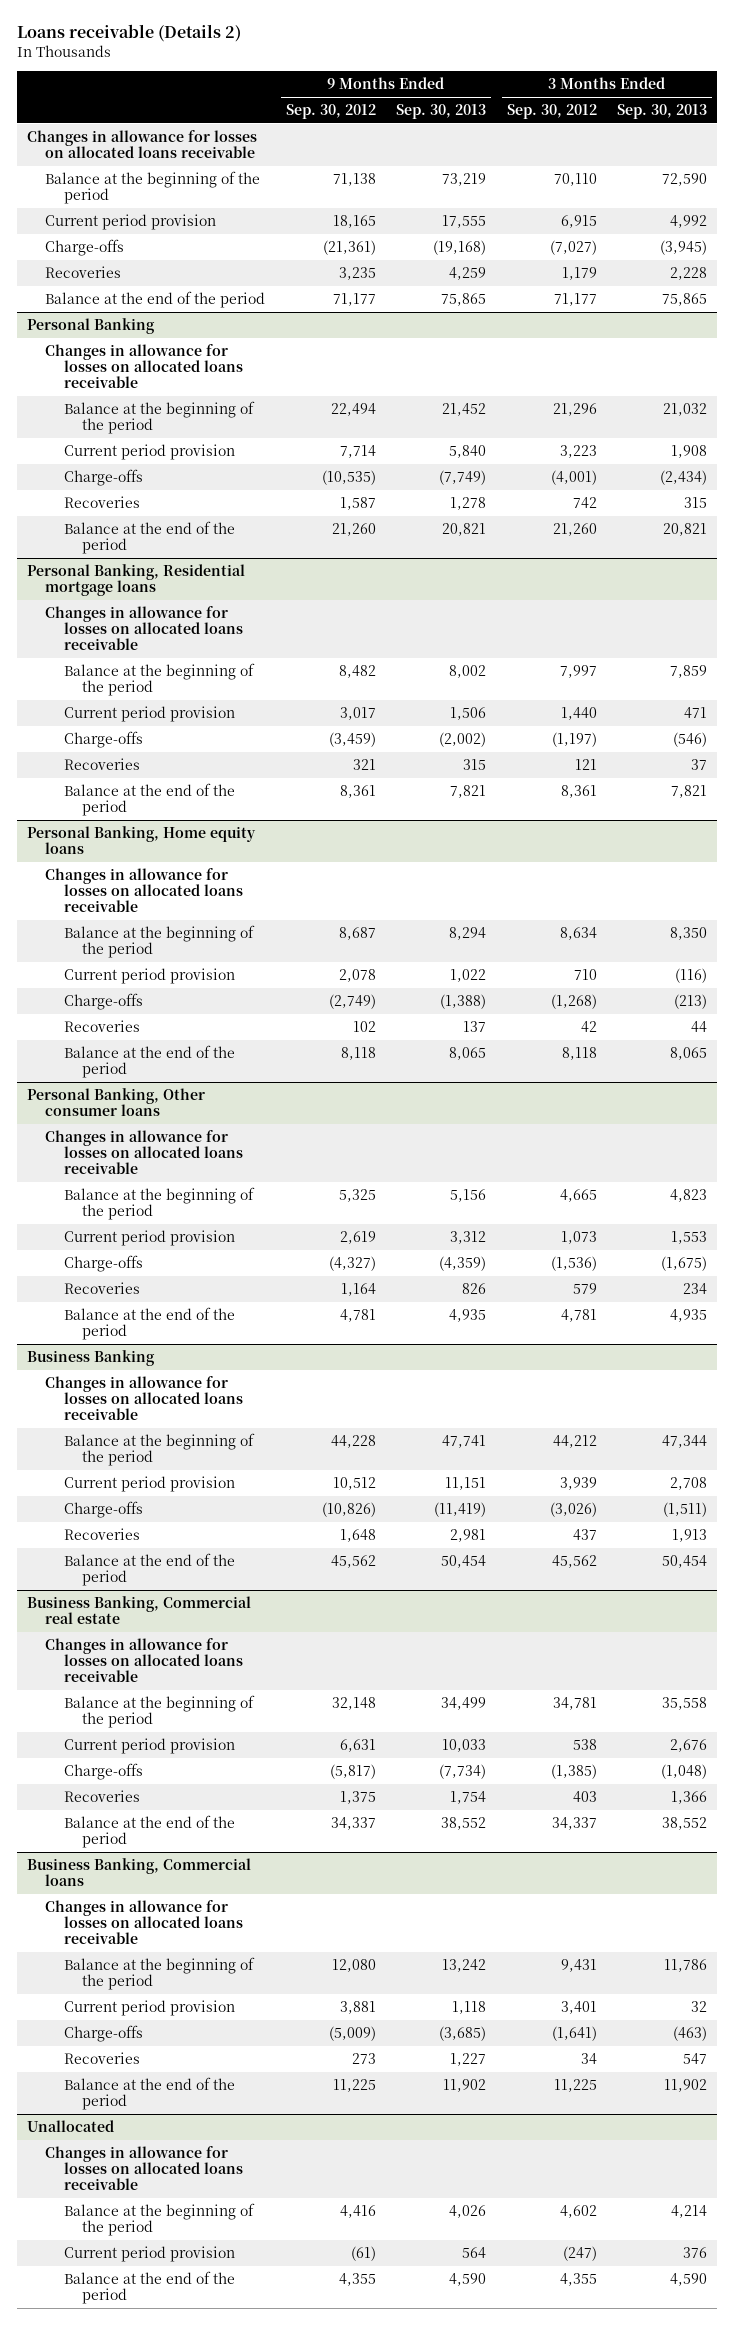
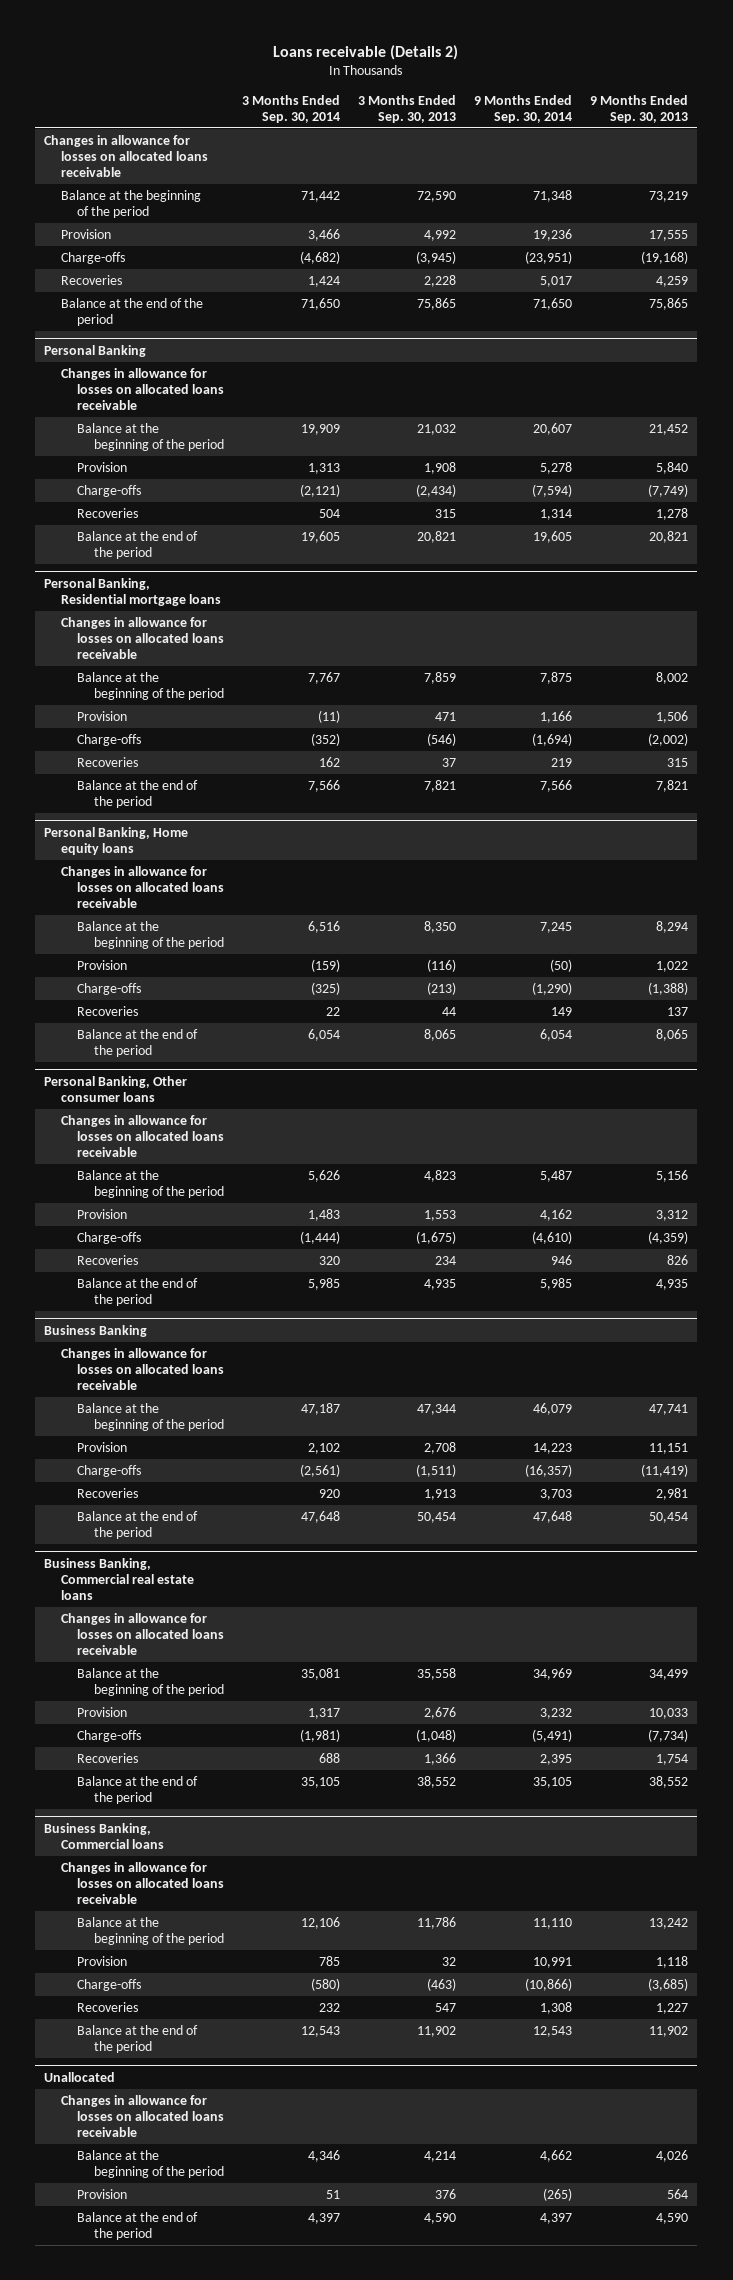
[285,104,376,120] Sep. 30, 2012 -> none
[506,104,597,120] Sep. 30, 2012 -> none
none -> [242,94,341,123] 3 Months Ended Sep. 30, 2014
none -> [474,94,573,123] 9 Months Ended Sep. 30, 2014
[45,214,217,231] Current period provision -> [60,228,111,239] Provision
[63,444,235,461] Current period provision -> [77,461,128,472] Provision
[63,706,235,723] Current period provision -> [77,710,128,721] Provision
[63,968,235,985] Current period provision -> [77,959,128,970] Provision
[63,1230,235,1247] Current period provision -> [77,1208,128,1219] Provision
[63,1476,235,1493] Current period provision -> [77,1441,128,1452] Provision
[27,1596,252,1625] Business Banking, Commercial real estate -> [44,1557,194,1600] Business Banking, Commercial real estate loans
[63,1738,235,1755] Current period provision -> [77,1706,128,1717] Provision
[63,2000,235,2017] Current period provision -> [77,1955,128,1966] Provision
[63,2246,235,2263] Current period provision -> [77,2188,128,2199] Provision

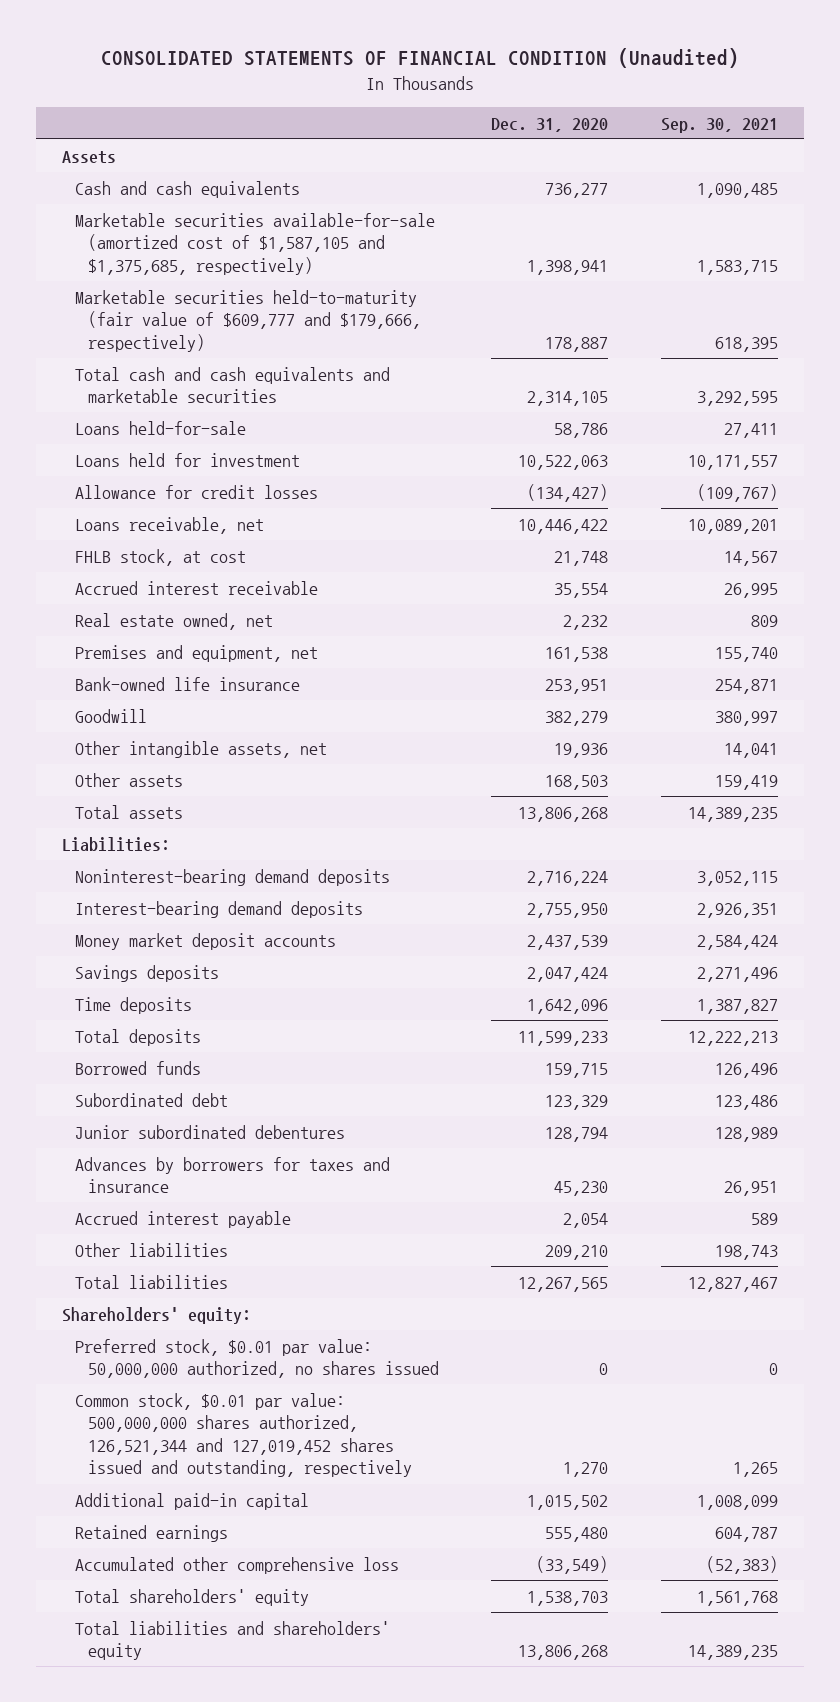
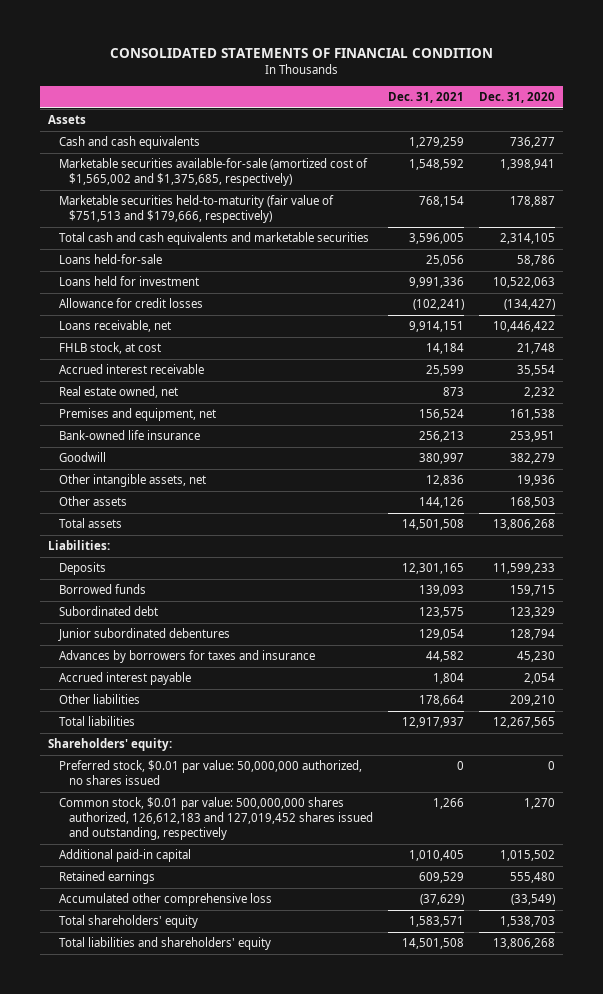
[101,48,740,69] CONSOLIDATED STATEMENTS OF FINANCIAL CONDITION (Unaudited) -> [109,48,493,59] CONSOLIDATED STATEMENTS OF FINANCIAL CONDITION
[660,117,778,133] Sep. 30, 2021 -> none
none -> [388,91,465,103] Dec. 31, 2021
[75,212,436,275] Marketable securities available-for-sale (amortized cost of $1,587,105 and $1,375,685, respectively) -> [58,158,368,187] Marketable securities available-for-sale (amortized cost of $1,565,002 and $1,375,685, respectively)
[75,289,421,352] Marketable securities held-to-maturity (fair value of $609,777 and $179,666, respectively) -> [58,195,334,224] Marketable securities held-to-maturity (fair value of $751,513 and $179,666, respectively)
[75,868,391,886] Noninterest-bearing demand deposits -> none
[75,900,364,918] Interest-bearing demand deposits -> none
[75,932,337,950] Money market deposit accounts -> none
[75,964,220,982] Savings deposits -> none
[75,996,193,1014] Time deposits -> none
[75,1028,202,1046] Total deposits -> [58,562,106,576] Deposits
[75,1392,412,1478] Common stock, $0.01 par value: 500,000,000 shares authorized, 126,521,344 and 127,019,452 shares issued and outstanding, respectively -> [58,797,374,841] Common stock, $0.01 par value: 500,000,000 shares authorized, 126,612,183 and 127,019,452 shares issued and outstanding, respectively

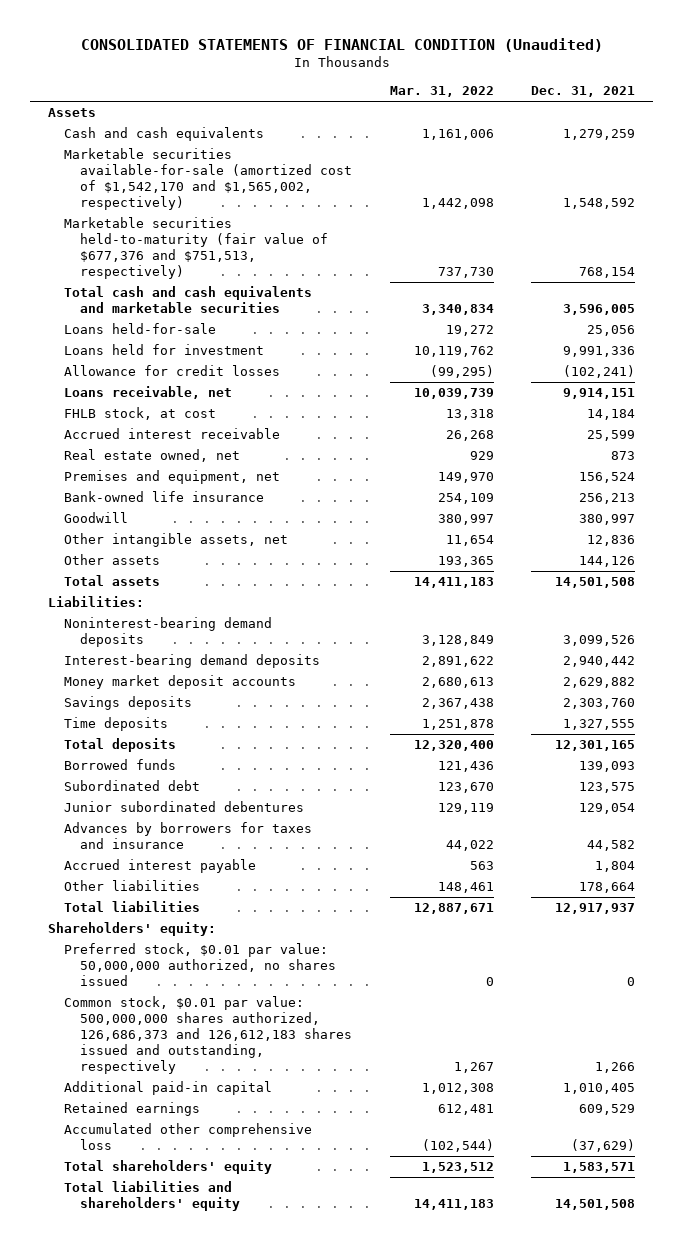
[109,48,493,59] CONSOLIDATED STATEMENTS OF FINANCIAL CONDITION -> [80,37,603,52] CONSOLIDATED STATEMENTS OF FINANCIAL CONDITION (Unaudited)
[479,91,556,103] Dec. 31, 2020 -> none
none -> [389,86,494,98] Mar. 31, 2022
[58,158,368,187] Marketable securities available-for-sale (amortized cost of $1,565,002 and $1,375,685, respectively) -> [64,148,353,210] Marketable securities available-for-sale (amortized cost of $1,542,170 and $1,565,002, respectively)
[58,195,334,224] Marketable securities held-to-maturity (fair value of $751,513 and $179,666, respectively) -> [64,217,329,279] Marketable securities held-to-maturity (fair value of $677,376 and $751,513, respectively)
none -> [64,617,273,648] Noninterest-bearing demand deposits
none -> [64,654,321,669] Interest-bearing demand deposits
none -> [64,675,297,690] Money market deposit accounts
none -> [64,696,193,711] Savings deposits
none -> [64,717,169,732] Time deposits
[58,562,106,576] Deposits -> [64,738,177,753] Total deposits
[58,797,374,841] Common stock, $0.01 par value: 500,000,000 shares authorized, 126,612,183 and 127,019,452 shares issued and outstanding, respectively -> [64,996,353,1074] Common stock, $0.01 par value: 500,000,000 shares authorized, 126,686,373 and 126,612,183 shares issued and outstanding, respectively

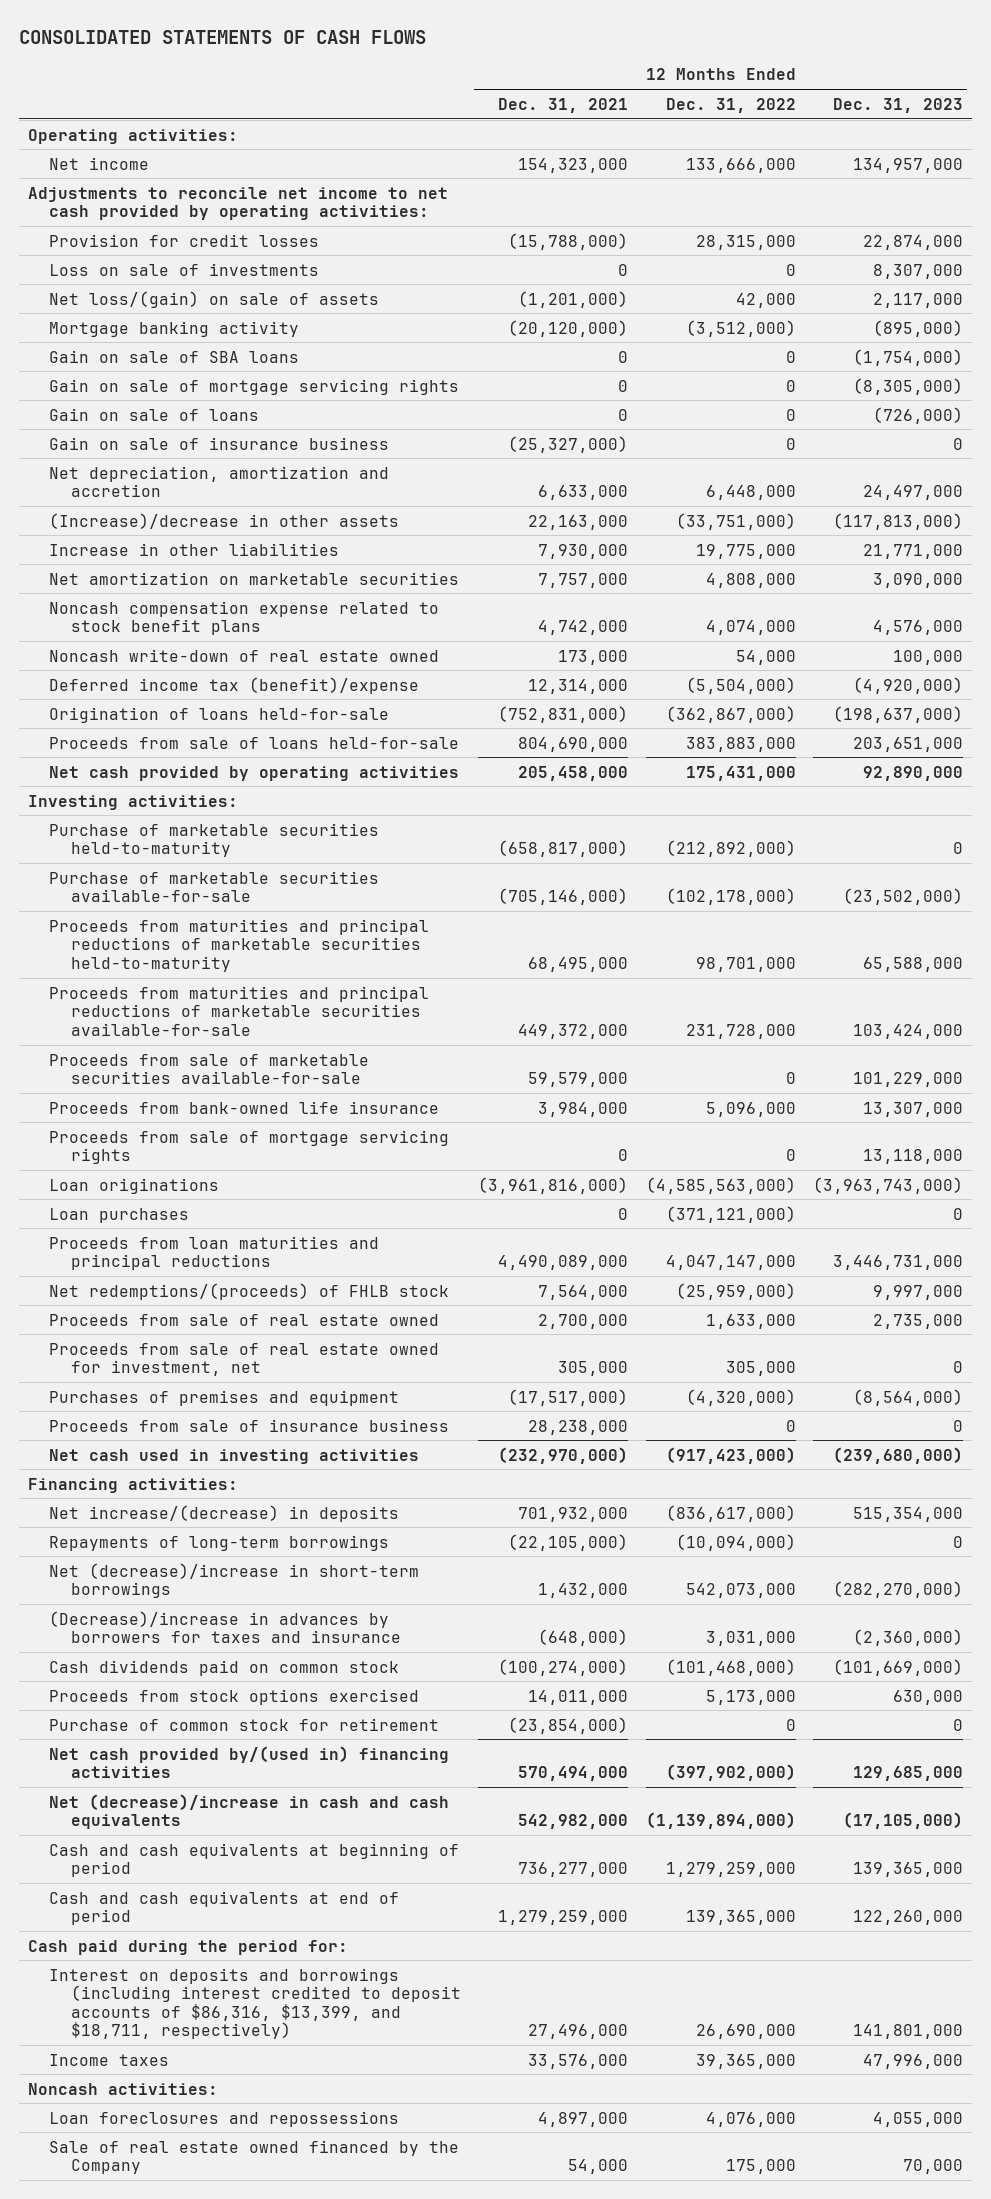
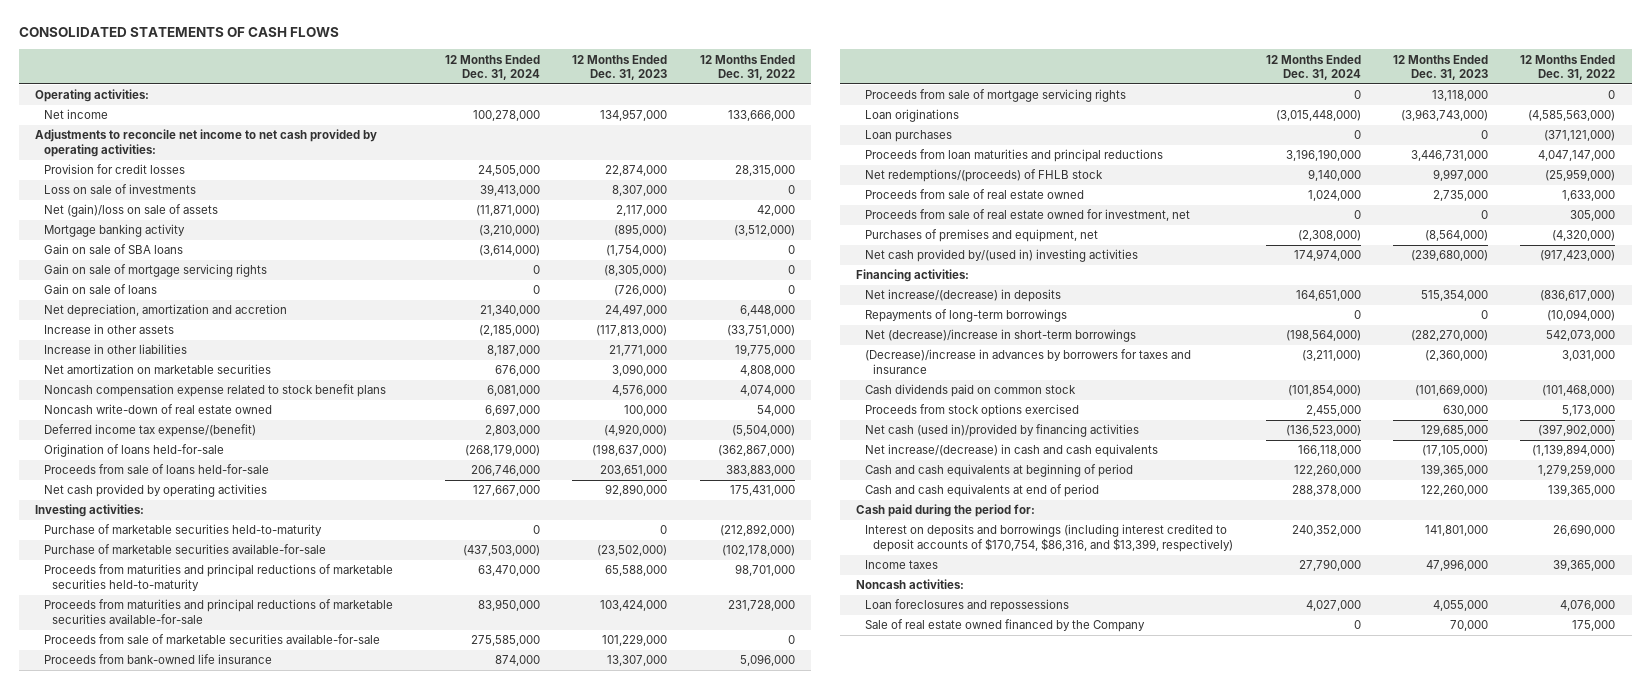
[498,97,629,113] Dec. 31, 2021 -> none
none -> [444,54,540,81] 12 Months Ended Dec. 31, 2024
[49,290,380,308] Net loss/(gain) on sale of assets -> [43,204,218,218] Net (gain)/loss on sale of assets
[49,436,390,450] Gain on sale of insurance business -> none
[49,512,400,529] (Increase)/decrease in other assets -> [43,324,174,335] Increase in other assets
[49,676,420,694] Deferred income tax (benefit)/expense -> [43,424,256,438] Deferred income tax expense/(benefit)
[49,1418,450,1432] Proceeds from sale of insurance business -> none
[49,1389,400,1406] Purchases of premises and equipment -> [864,229,1098,243] Purchases of premises and equipment, net
[49,1448,420,1464] Net cash used in investing activities -> [864,249,1138,263] Net cash provided by/(used in) investing activities
[49,1717,440,1731] Purchase of common stock for retirement -> none
[49,1745,450,1779] Net cash provided by/(used in) financing activities -> [864,424,1139,438] Net cash (used in)/provided by financing activities
[49,1793,450,1830] Net (decrease)/increase in cash and cash equivalents -> [864,444,1158,458] Net increase/(decrease) in cash and cash equivalents
[49,1967,462,2040] Interest on deposits and borrowings (including interest credited to deposit accounts of $86,316, $13,399, and $18,711, respectively) -> [864,524,1234,552] Interest on deposits and borrowings (including interest credited to deposit accounts of $170,754, $86,316, and $13,399, respectively)

